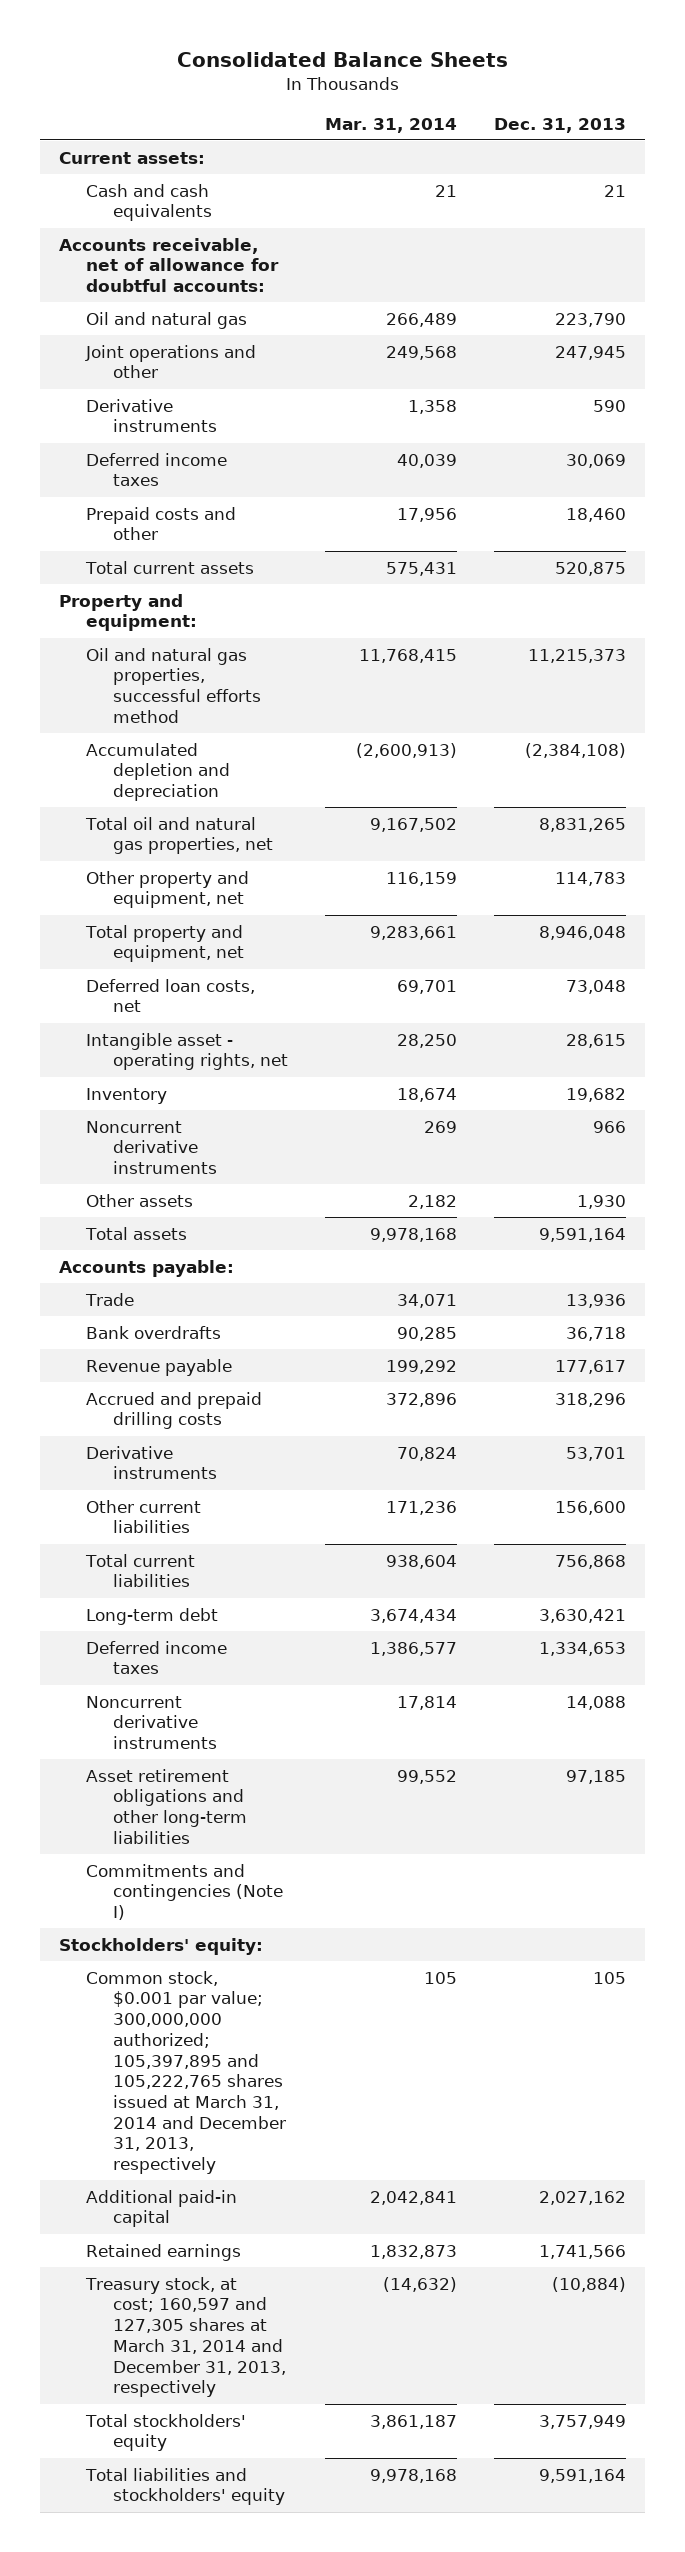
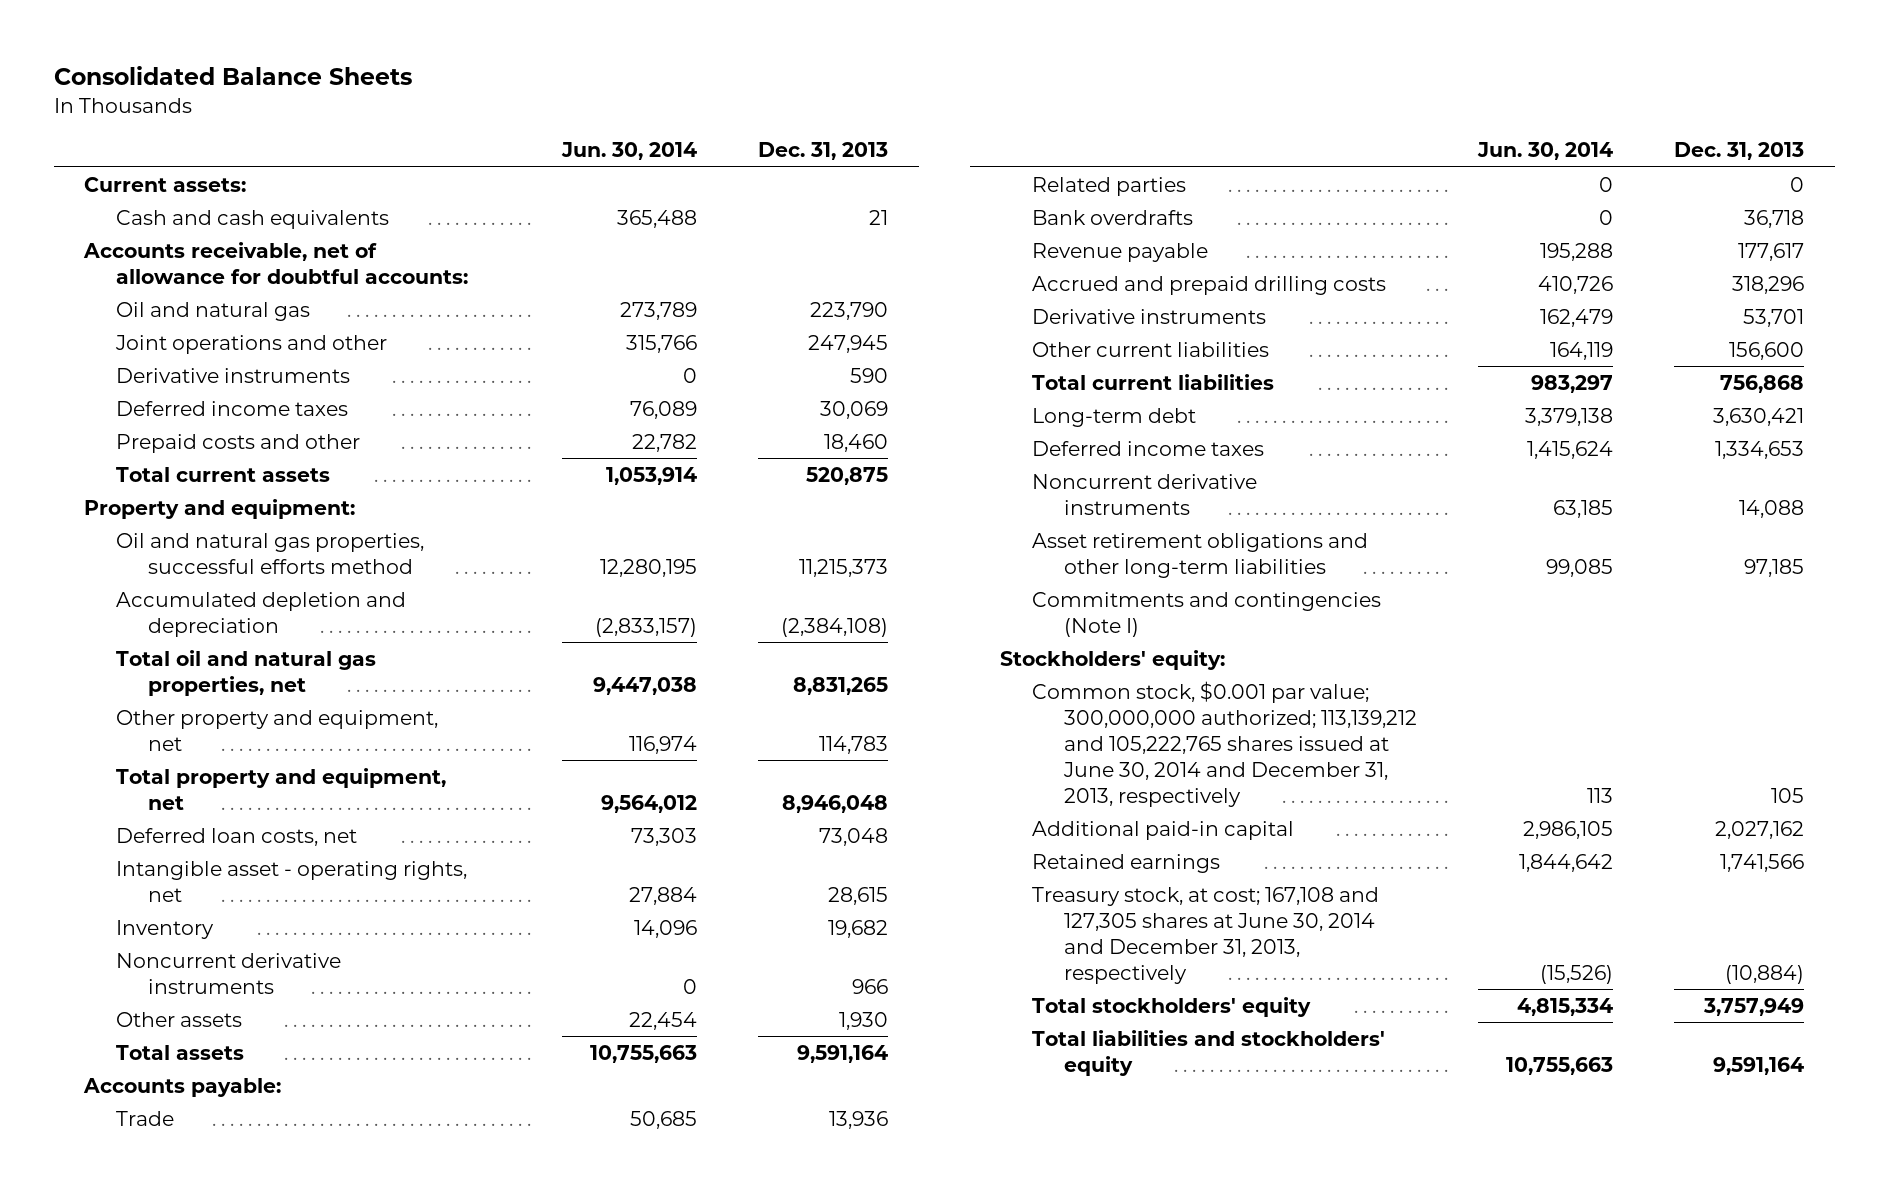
[325,117,458,133] Mar. 31, 2014 -> none
none -> [561,142,698,161] Jun. 30, 2014
none -> [1032,176,1187,196] Related parties
[86,1970,286,2175] Common stock, $0.001 par value; 300,000,000 authorized; 105,397,895 and 105,222,765 shares issued at March 31, 2014 and December 31, 2013, respectively -> [1032,680,1418,807] Common stock, $0.001 par value; 300,000,000 authorized; 113,139,212 and 105,222,765 shares issued at June 30, 2014 and December 31, 2013, respectively
[85,2276,286,2398] Treasury stock, at cost; 160,597 and 127,305 shares at March 31, 2014 and December 31, 2013, respectively -> [1032,886,1380,984] Treasury stock, at cost; 167,108 and 127,305 shares at June 30, 2014 and December 31, 2013, respectively

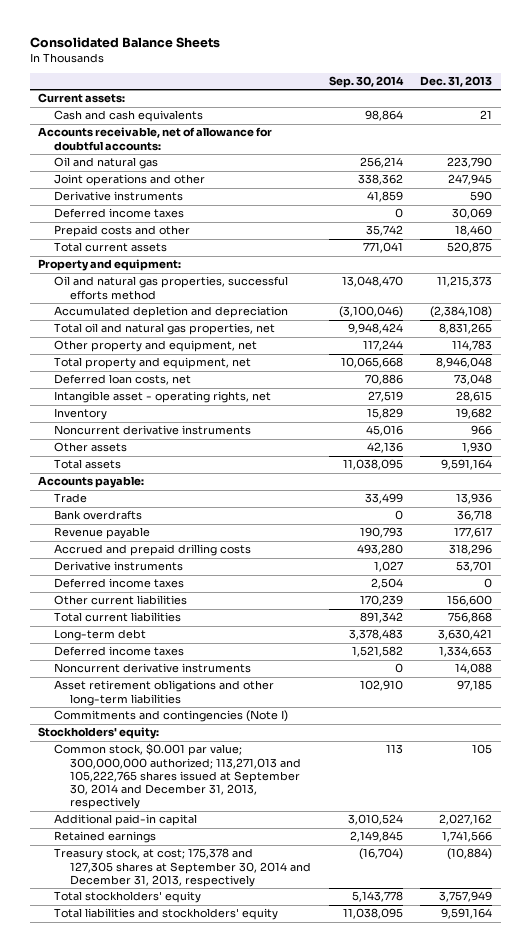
[561,142,698,161] Jun. 30, 2014 -> none
none -> [328,76,404,89] Sep. 30, 2014
[1032,176,1187,196] Related parties -> none
none -> [54,578,185,589] Deferred income taxes
[1032,680,1418,807] Common stock, $0.001 par value; 300,000,000 authorized; 113,139,212 and 105,222,765 shares issued at June 30, 2014 and December 31, 2013, respectively -> [54,743,301,810] Common stock, $0.001 par value; 300,000,000 authorized; 113,271,013 and 105,222,765 shares issued at September 30, 2014 and December 31, 2013, respectively
[1032,886,1380,984] Treasury stock, at cost; 167,108 and 127,305 shares at June 30, 2014 and December 31, 2013, respectively -> [54,848,311,887] Treasury stock, at cost; 175,378 and 127,305 shares at September 30, 2014 and December 31, 2013, respectively

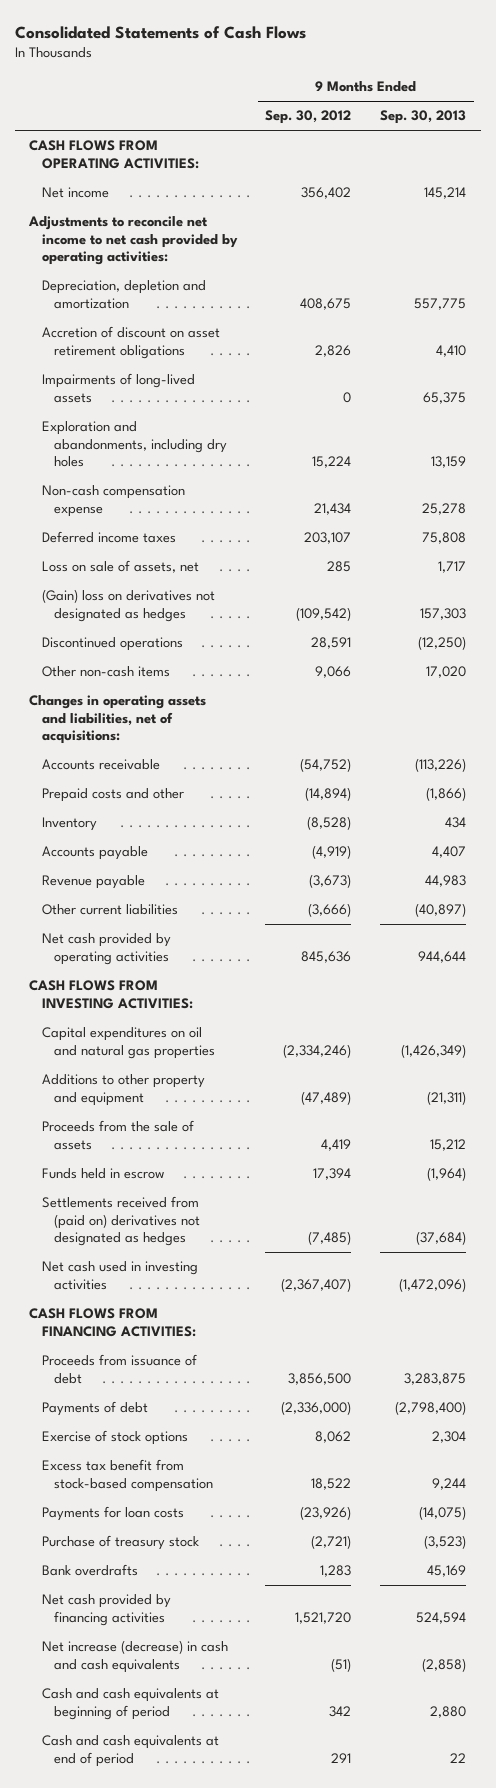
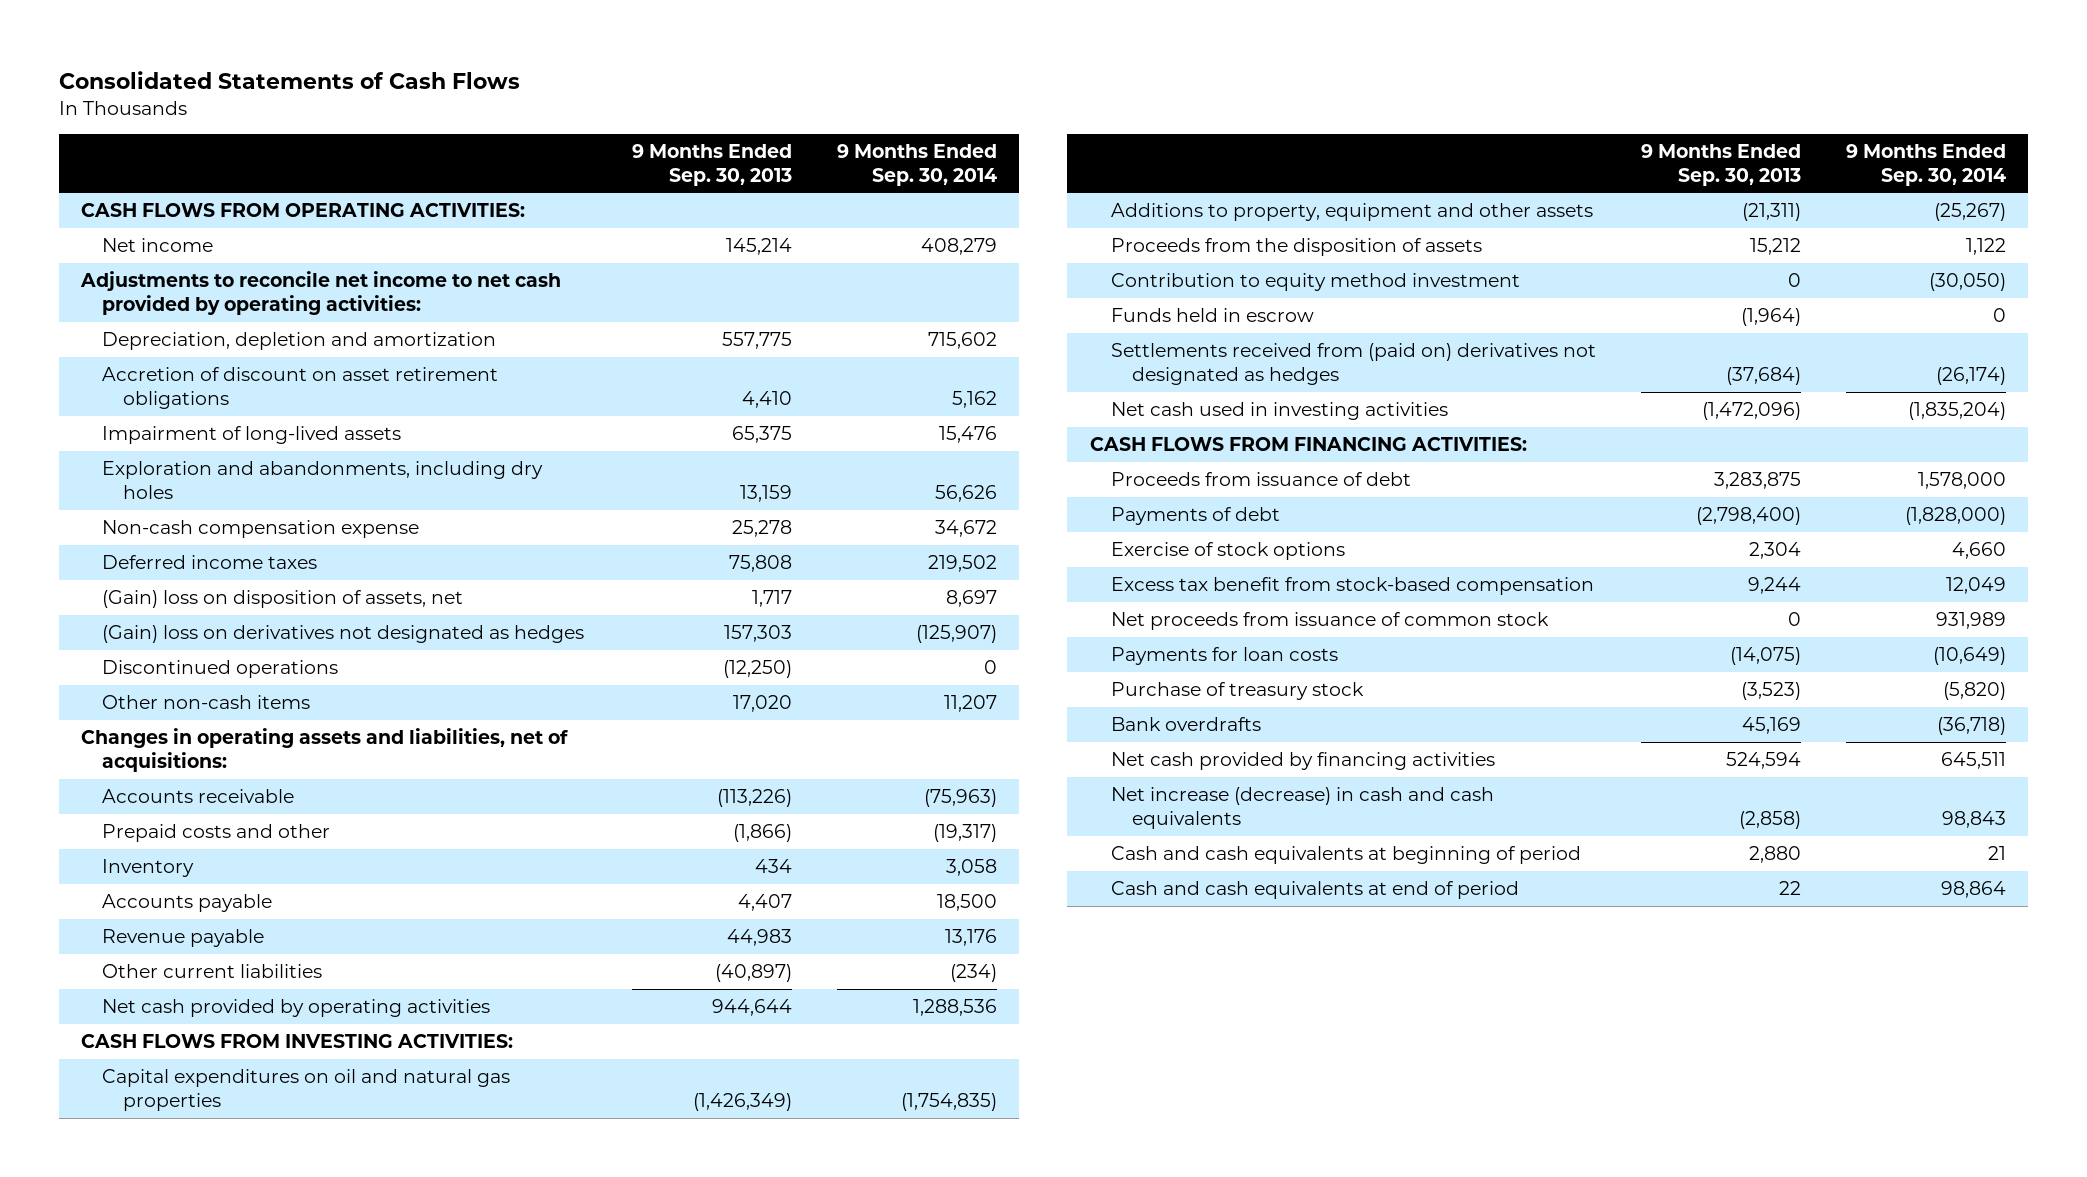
[265,110,352,125] Sep. 30, 2012 -> none
none -> [836,143,997,186] 9 Months Ended Sep. 30, 2014
[41,373,195,403] Impairments of long-lived assets -> [102,426,402,445] Impairment of long-lived assets
[41,560,199,574] Loss on sale of assets, net -> [102,590,464,609] (Gain) loss on disposition of assets, net
[41,1074,205,1106] Additions to other property and equipment -> [1110,203,1593,222] Additions to property, equipment and other assets
[41,1120,194,1150] Proceeds from the sale of assets -> [1110,238,1482,257] Proceeds from the disposition of assets
none -> [1110,273,1520,292] Contribution to equity method investment
none -> [1110,612,1549,631] Net proceeds from issuance of common stock

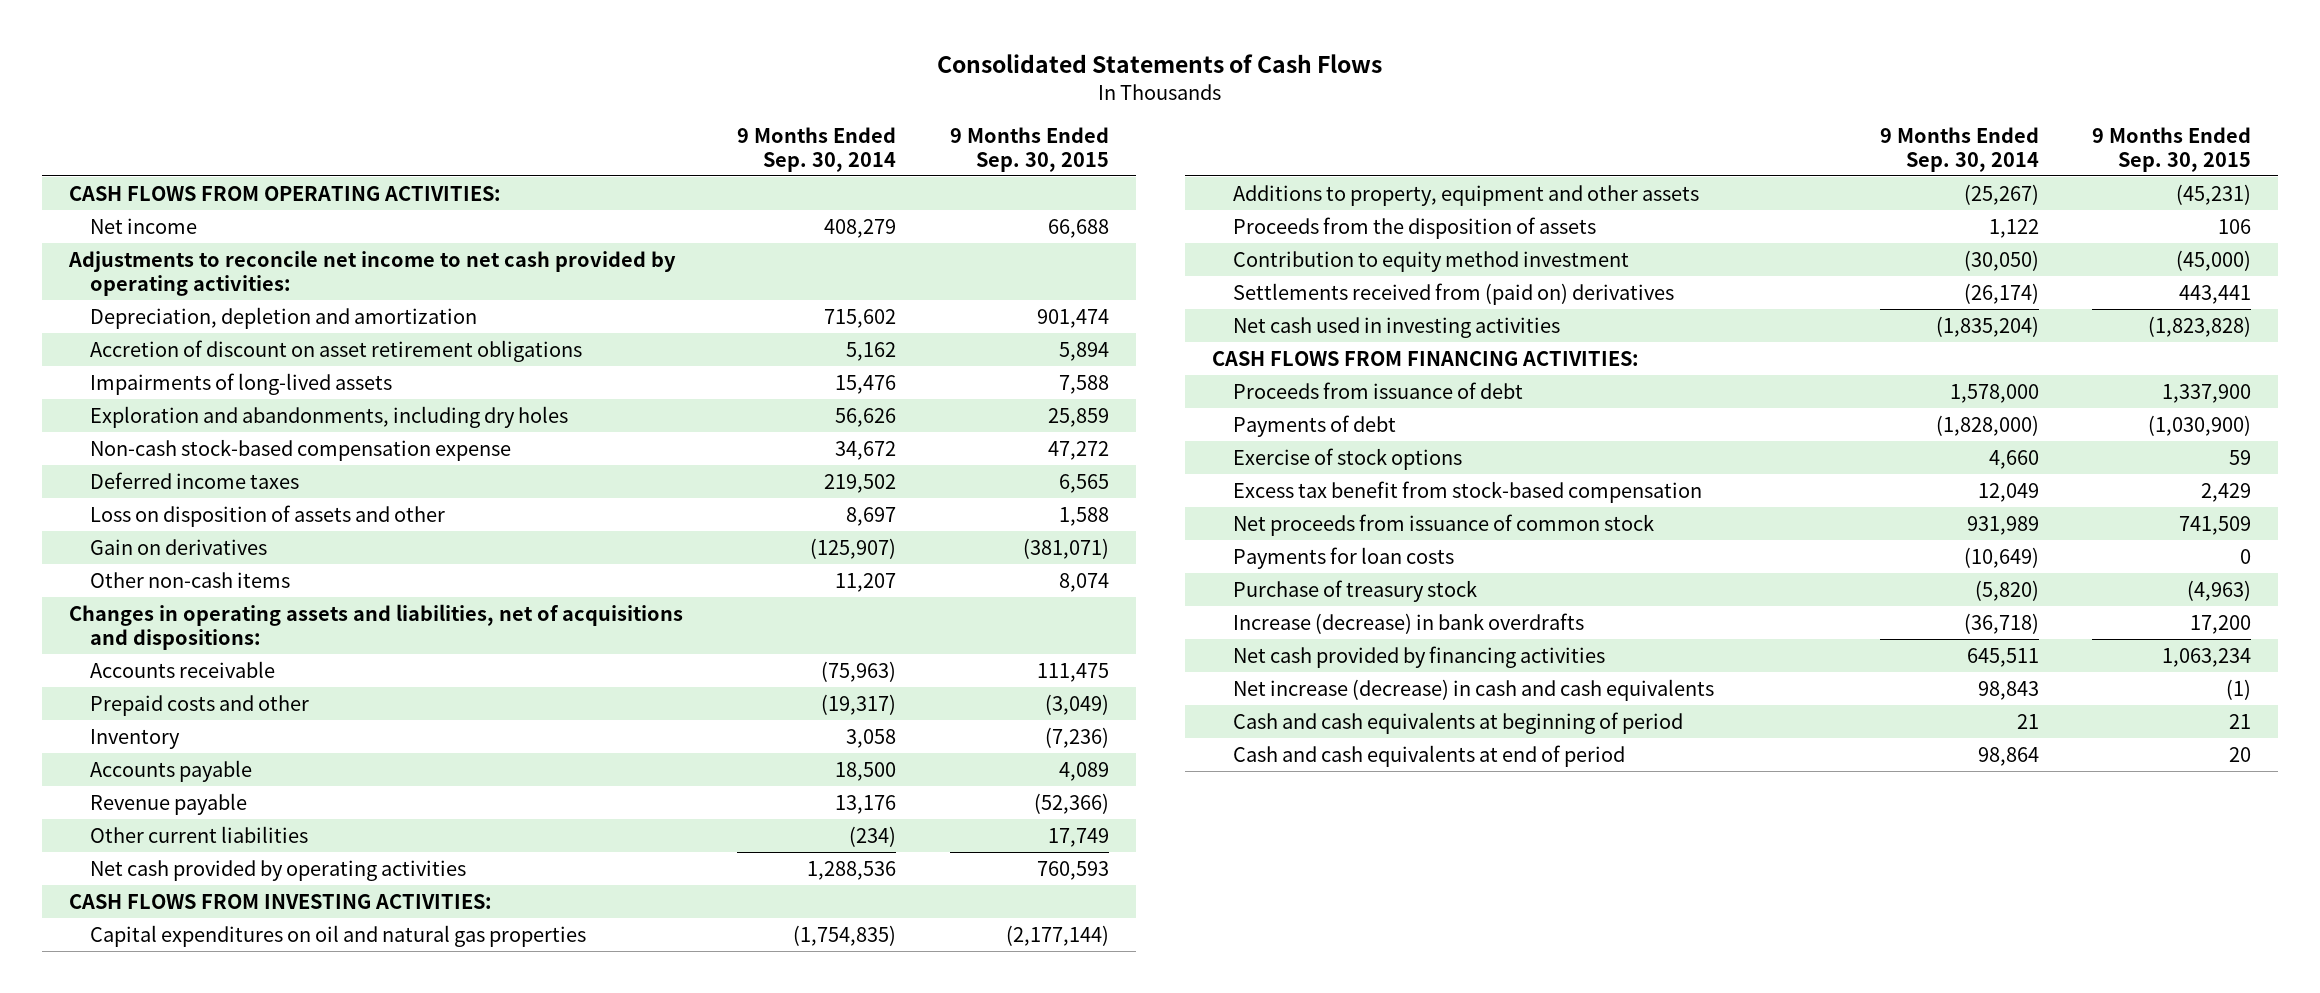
[631,143,792,186] 9 Months Ended Sep. 30, 2013 -> none
none -> [949,126,1109,172] 9 Months Ended Sep. 30, 2015
[102,426,402,445] Impairment of long-lived assets -> [90,372,393,395] Impairments of long-lived assets
[102,520,420,539] Non-cash compensation expense -> [90,438,512,461] Non-cash stock-based compensation expense
[102,660,339,679] Discontinued operations -> none
[102,590,464,609] (Gain) loss on disposition of assets, net -> [90,504,446,527] Loss on disposition of assets and other
[102,625,585,644] (Gain) loss on derivatives not designated as hedges -> [90,538,268,555] Gain on derivatives
[81,728,569,772] Changes in operating assets and liabilities, net of acquisitions: -> [69,603,684,650] Changes in operating assets and liabilities, net of acquisitions and dispositions:
[1110,308,1314,323] Funds held in escrow -> none
[1110,343,1596,385] Settlements received from (paid on) derivatives not designated as hedges -> [1233,282,1675,305] Settlements received from (paid on) derivatives
[1110,717,1261,732] Bank overdrafts -> [1233,612,1585,634] Increase (decrease) in bank overdrafts

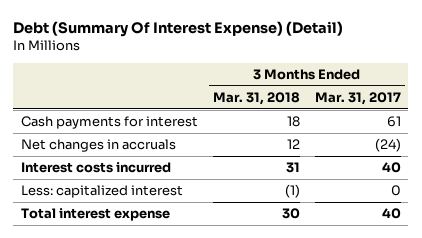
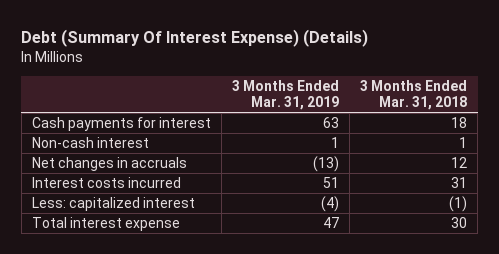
[13,21,344,38] Debt (Summary Of Interest Expense) (Detail) -> [21,29,369,48] Debt (Summary Of Interest Expense) (Details)
[314,91,401,105] Mar. 31, 2017 -> none
none -> [232,79,340,111] 3 Months Ended Mar. 31, 2019
none -> [31,137,149,149] Non-cash interest

